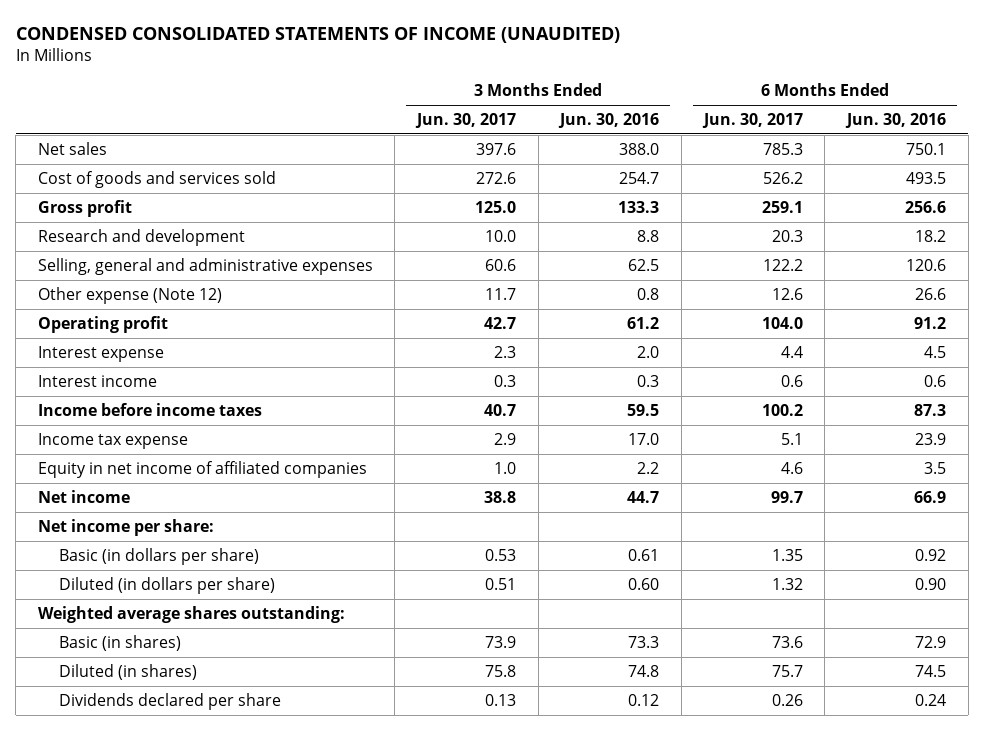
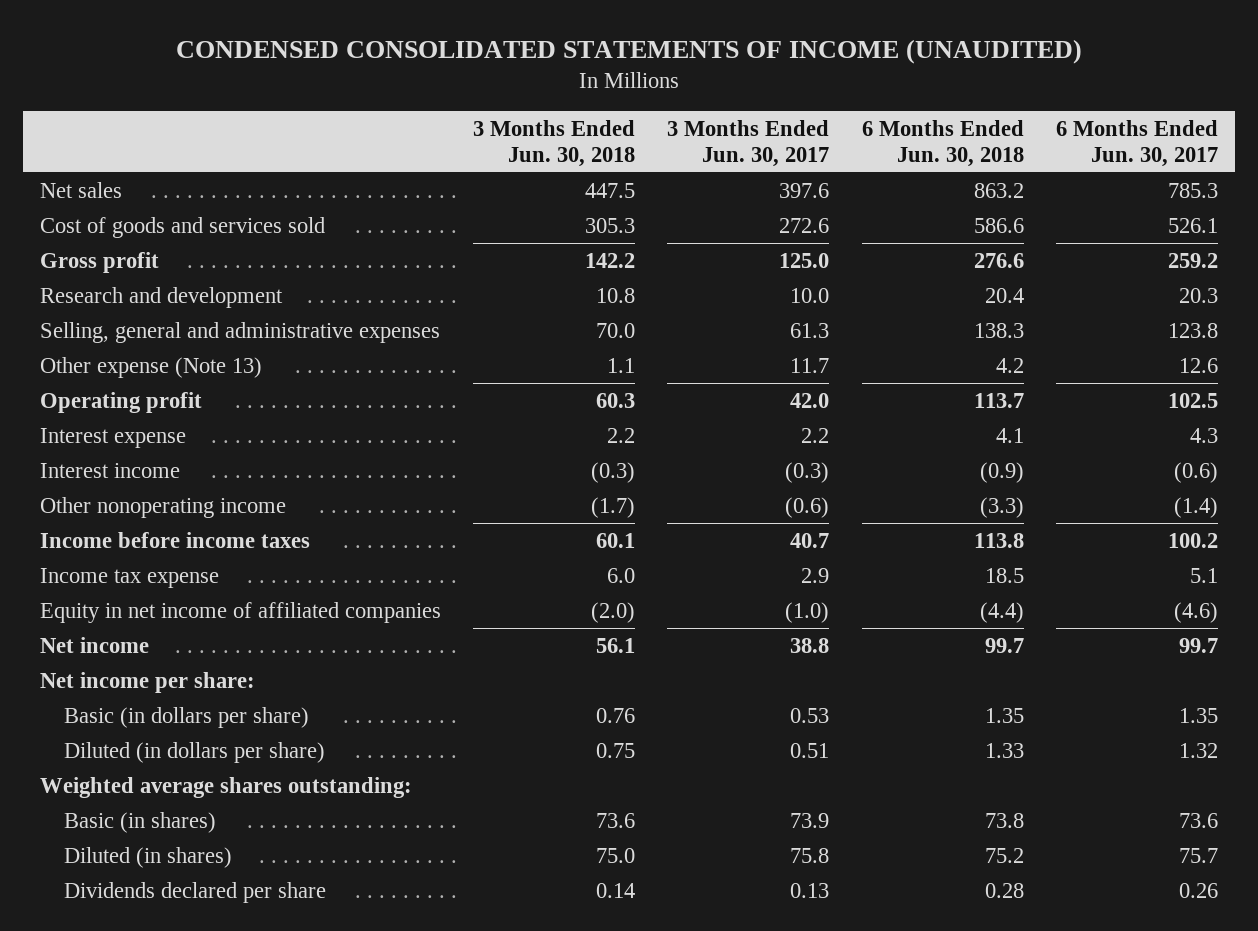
[558,112,660,128] Jun. 30, 2016 -> none
[844,112,946,128] Jun. 30, 2016 -> none
none -> [473,119,636,167] 3 Months Ended Jun. 30, 2018
none -> [861,119,1024,167] 6 Months Ended Jun. 30, 2018
[762,171,803,184] 526.2 -> [1168,217,1219,233] 526.1
[761,200,803,213] 259.1 -> [1168,252,1219,268] 259.2
[485,258,517,271] 60.6 -> [790,322,830,338] 61.3
[762,258,803,271] 122.2 -> [1168,322,1219,338] 123.8
[37,286,222,304] Other expense (Note 12) -> [39,356,262,378] Other expense (Note 13)
[484,316,517,329] 42.7 -> [790,392,830,408] 42.0
[761,316,803,329] 104.0 -> [1168,392,1219,408] 102.5
[494,345,517,358] 2.3 -> [801,427,830,443] 2.2
[780,345,803,358] 4.4 -> [1190,427,1219,443] 4.3
[494,374,517,387] 0.3 -> [785,461,830,483] (0.3)
[780,374,803,387] 0.6 -> [1174,461,1219,483] (0.6)
none -> [39,496,286,518] Other nonoperating income
[494,461,517,474] 1.0 -> [785,601,830,623] (1.0)
[780,461,803,474] 4.6 -> [1174,601,1219,623] (4.6)

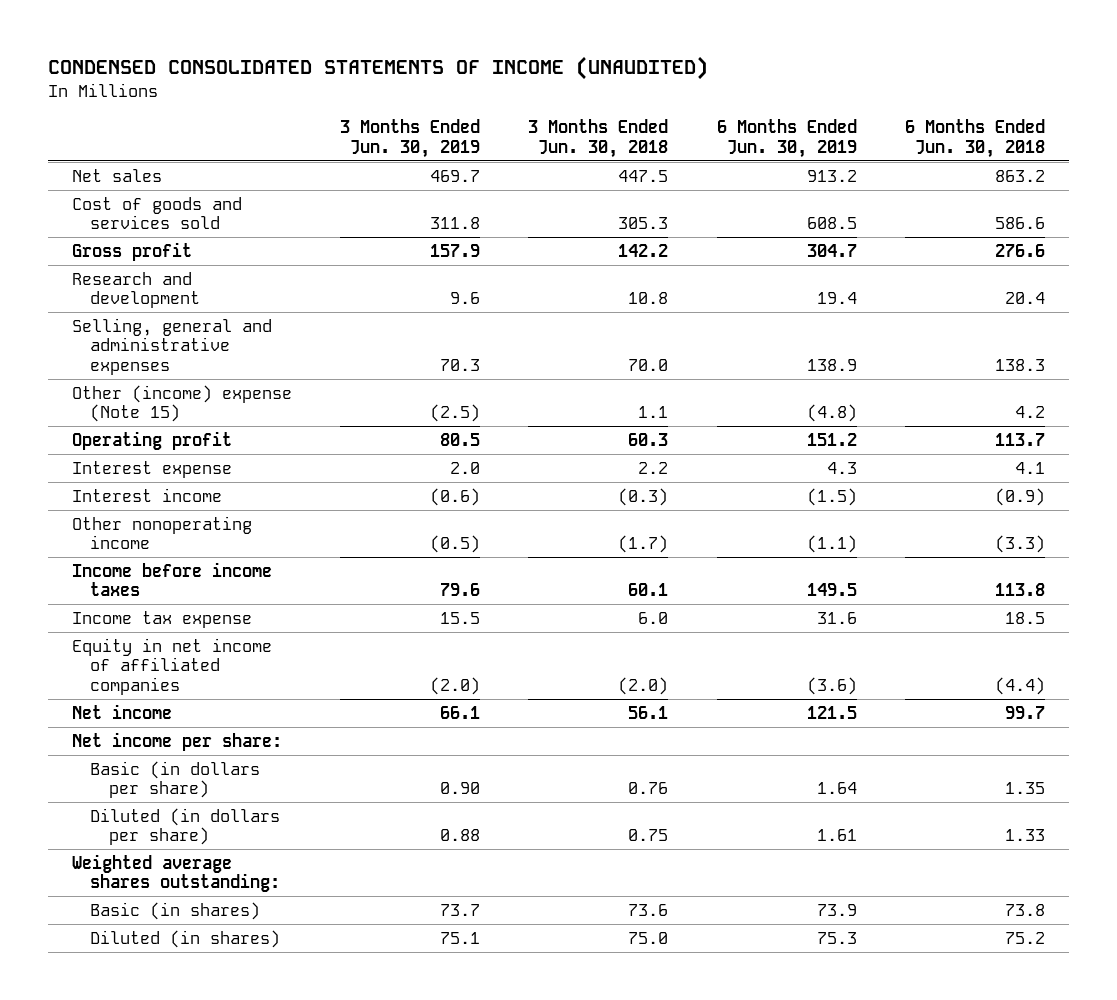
[667,119,830,167] 3 Months Ended Jun. 30, 2017 -> none
[1056,119,1219,167] 6 Months Ended Jun. 30, 2017 -> none
none -> [340,119,481,158] 3 Months Ended Jun. 30, 2019
none -> [716,119,857,158] 6 Months Ended Jun. 30, 2019
[39,356,262,378] Other expense (Note 13) -> [72,384,293,423] Other (income) expense (Note 15)
[64,881,327,903] Dividends declared per share -> none

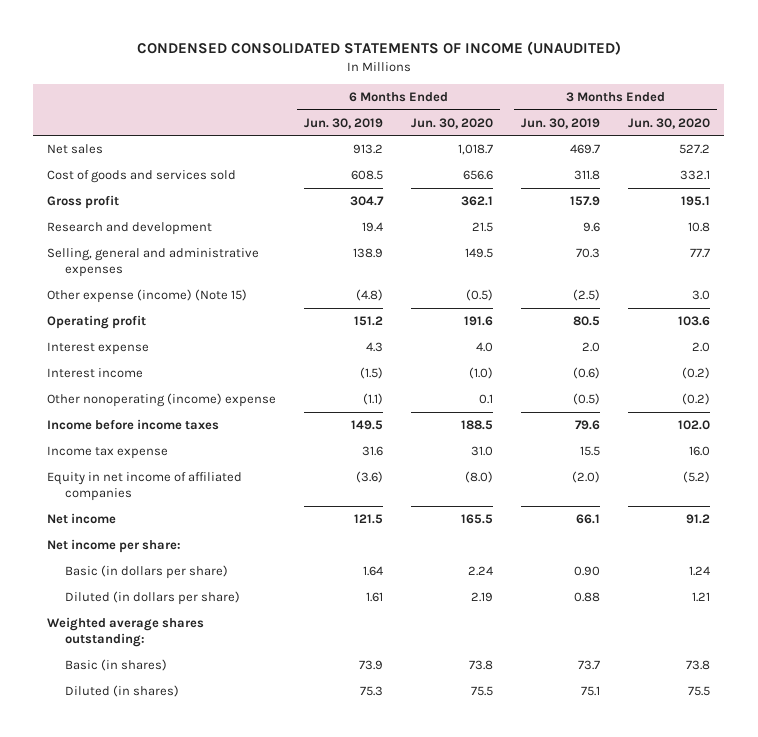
[528,119,669,158] 3 Months Ended Jun. 30, 2018 -> none
[904,119,1045,158] 6 Months Ended Jun. 30, 2018 -> none
none -> [411,117,494,129] Jun. 30, 2020
none -> [628,117,711,129] Jun. 30, 2020
[72,384,293,423] Other (income) expense (Note 15) -> [47,288,248,303] Other expense (income) (Note 15)
[72,515,253,550] Other nonoperating income -> [47,392,277,407] Other nonoperating (income) expense

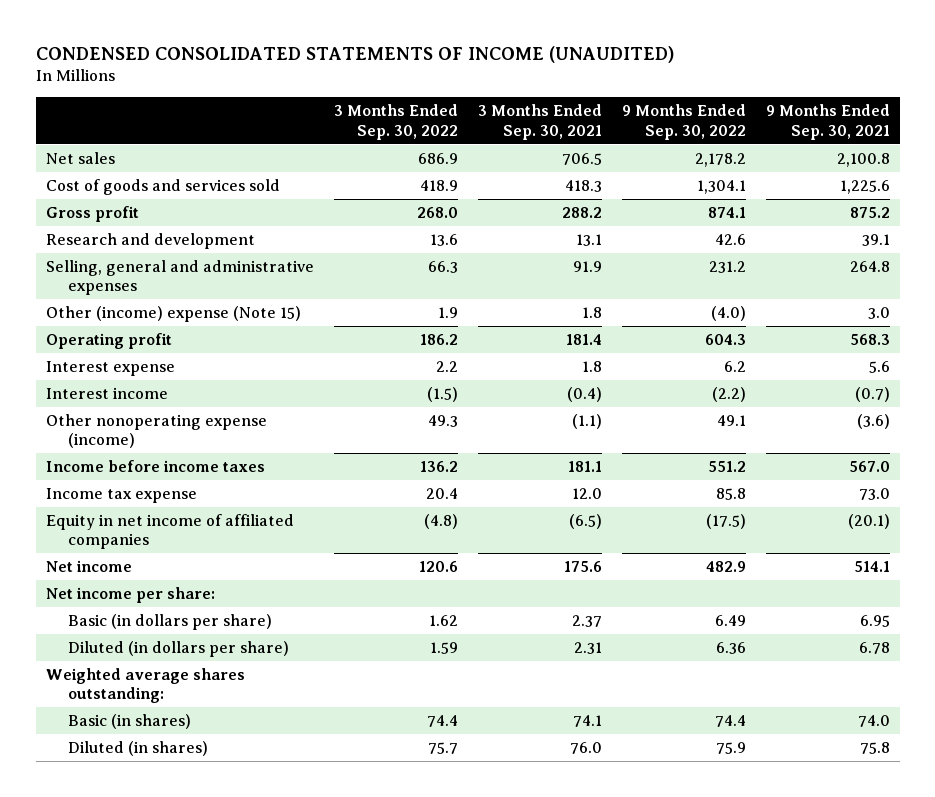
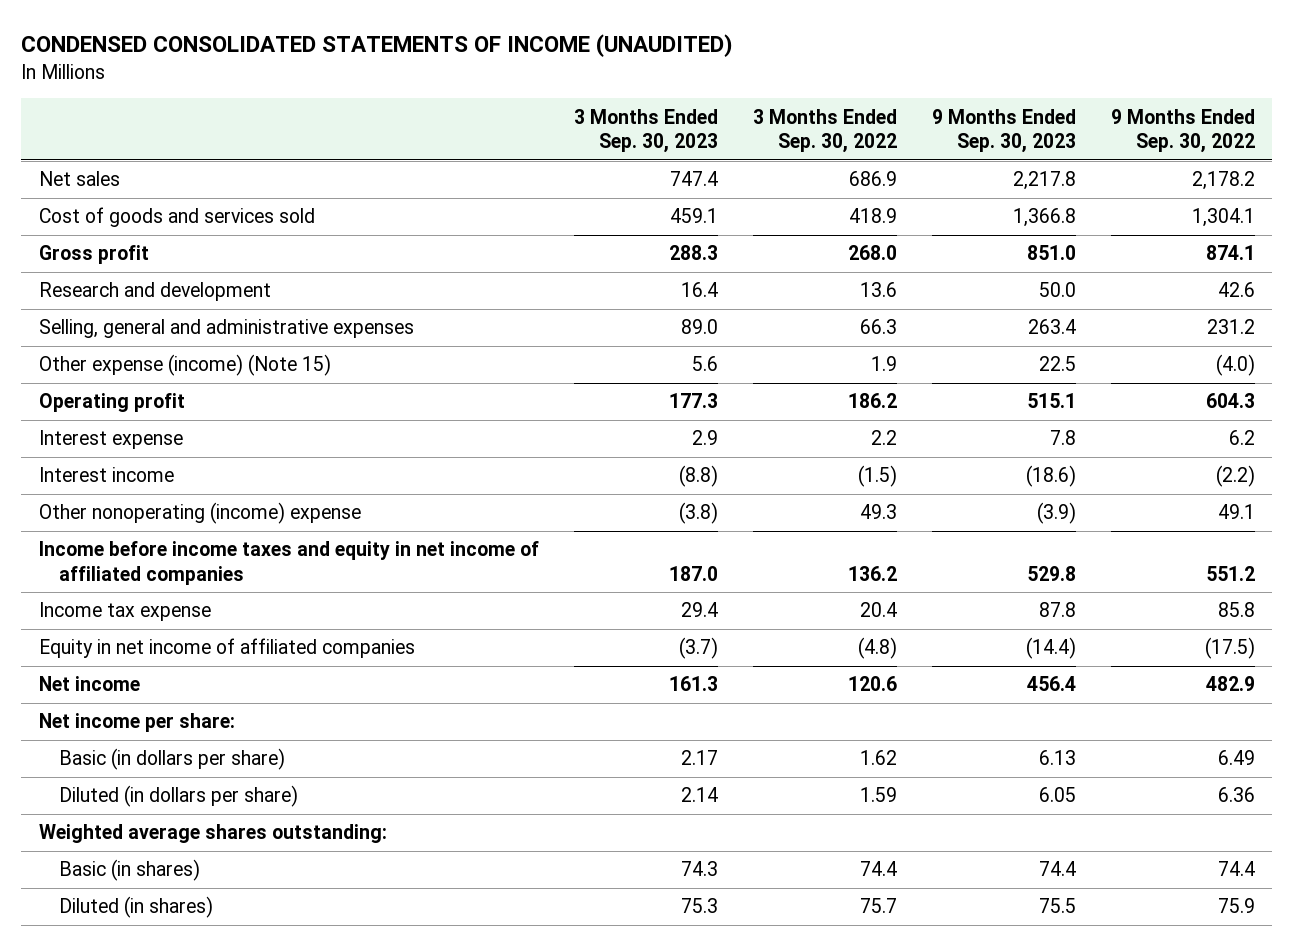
[477,104,602,140] 3 Months Ended Sep. 30, 2021 -> none
[765,104,890,140] 9 Months Ended Sep. 30, 2021 -> none
none -> [573,108,718,154] 3 Months Ended Sep. 30, 2023
none -> [931,108,1076,154] 9 Months Ended Sep. 30, 2023
[45,305,301,322] Other (income) expense (Note 15) -> [38,354,331,377] Other expense (income) (Note 15)
[45,413,267,449] Other nonoperating expense (income) -> [38,502,361,525] Other nonoperating (income) expense
[45,459,265,472] Income before income taxes -> [38,541,539,585] Income before income taxes and equity in net income of affiliated companies

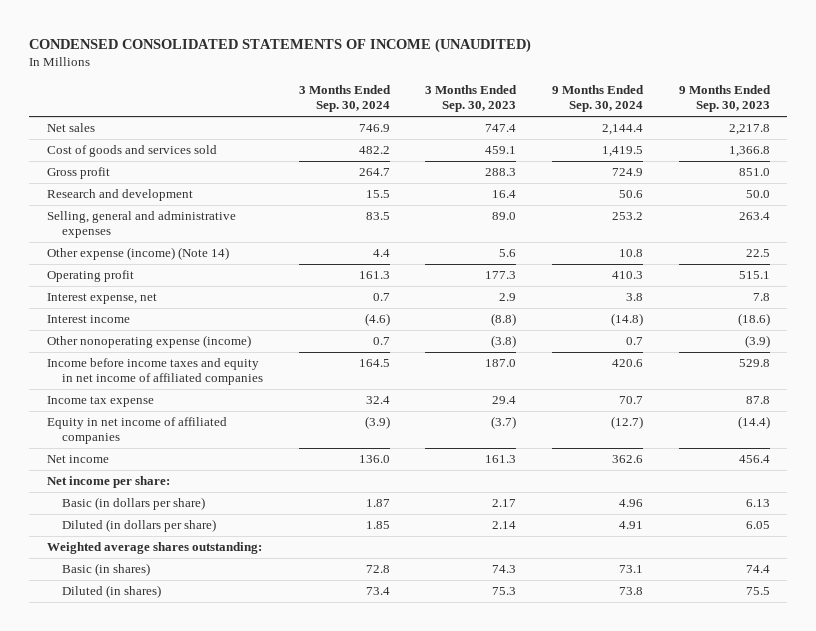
[752,108,897,154] 3 Months Ended Sep. 30, 2022 -> none
[1110,108,1255,154] 9 Months Ended Sep. 30, 2022 -> none
none -> [298,85,391,113] 3 Months Ended Sep. 30, 2024
none -> [551,85,644,113] 9 Months Ended Sep. 30, 2024
[38,354,331,377] Other expense (income) (Note 15) -> [46,247,229,261] Other expense (income) (Note 14)
[38,430,183,450] Interest expense -> [46,293,157,305] Interest expense, net
[38,502,361,525] Other nonoperating (income) expense -> [46,335,251,349] Other nonoperating expense (income)

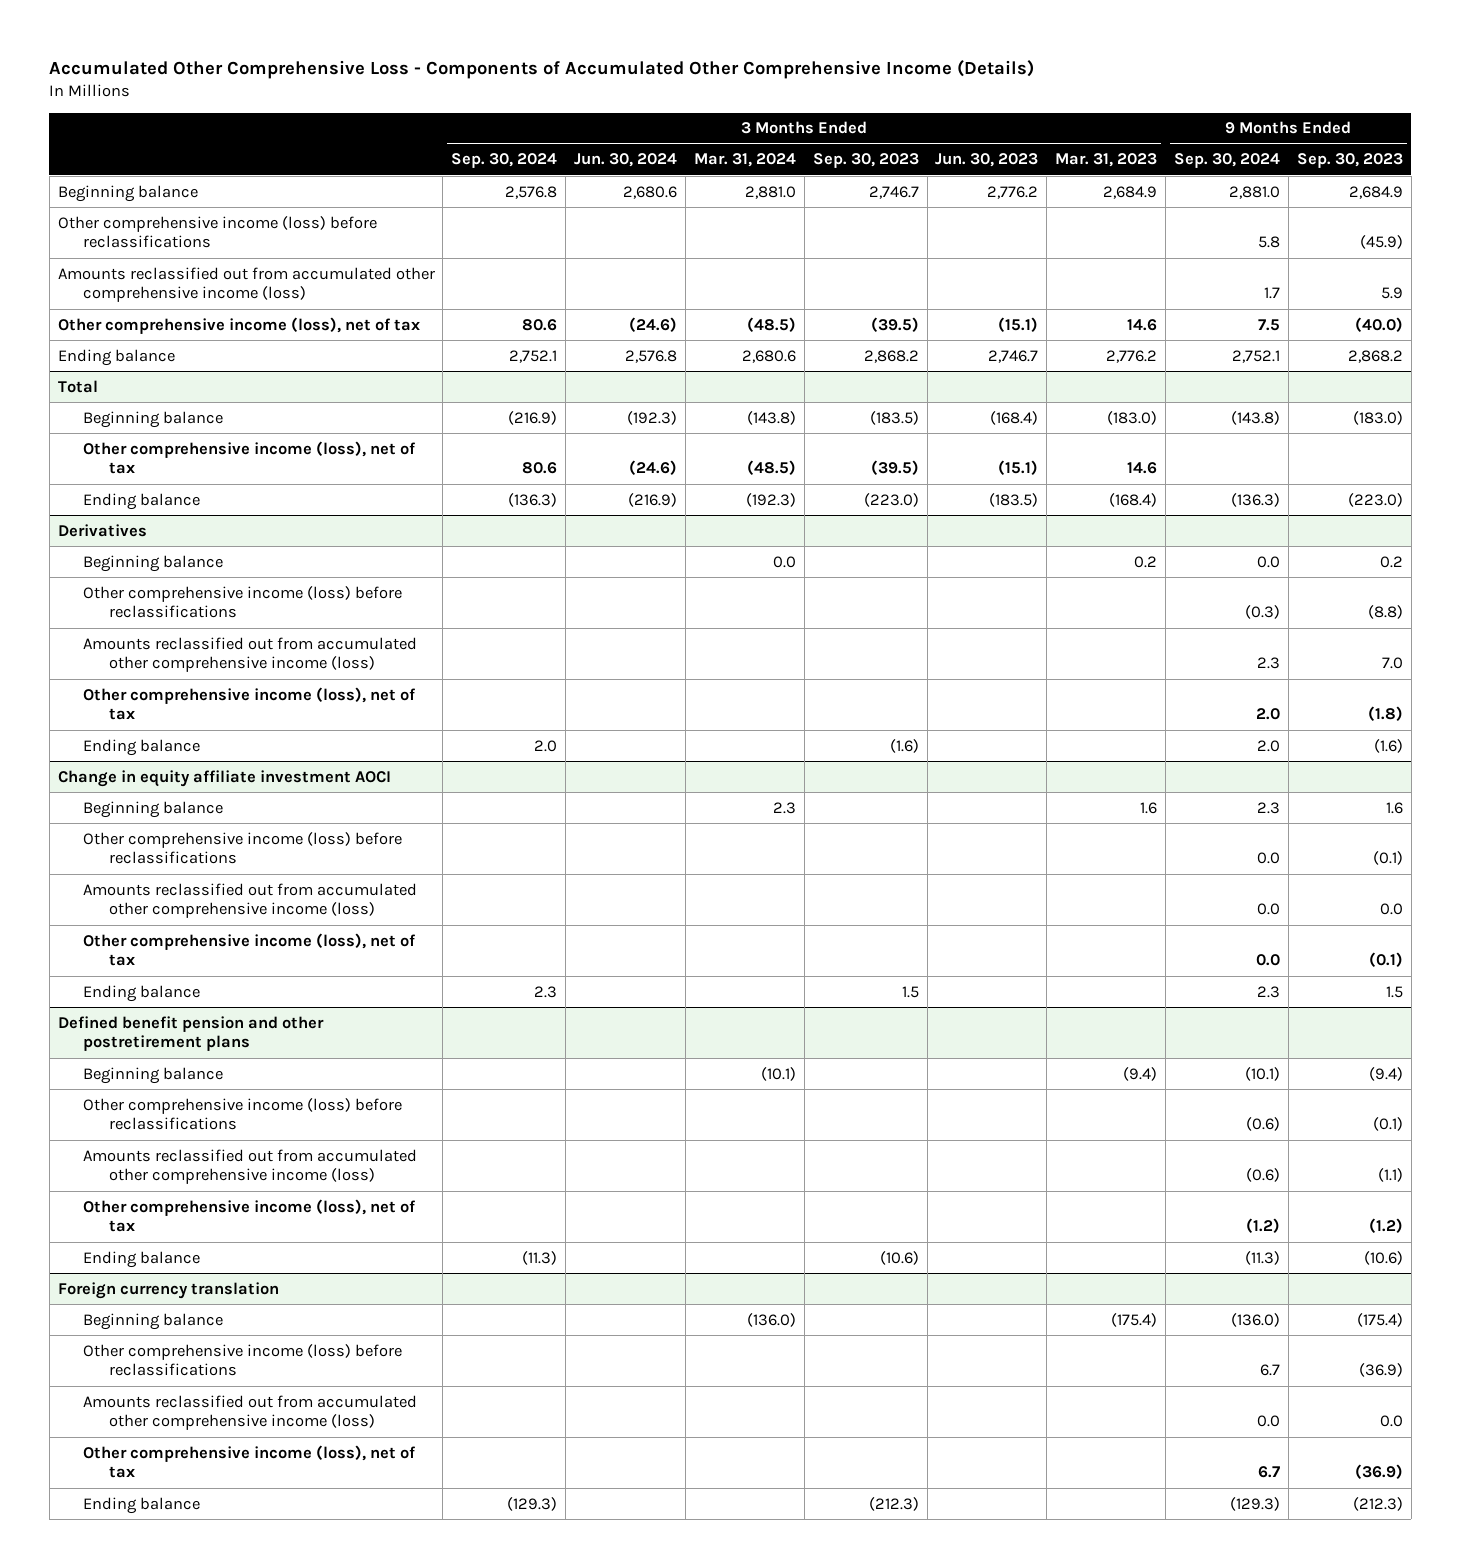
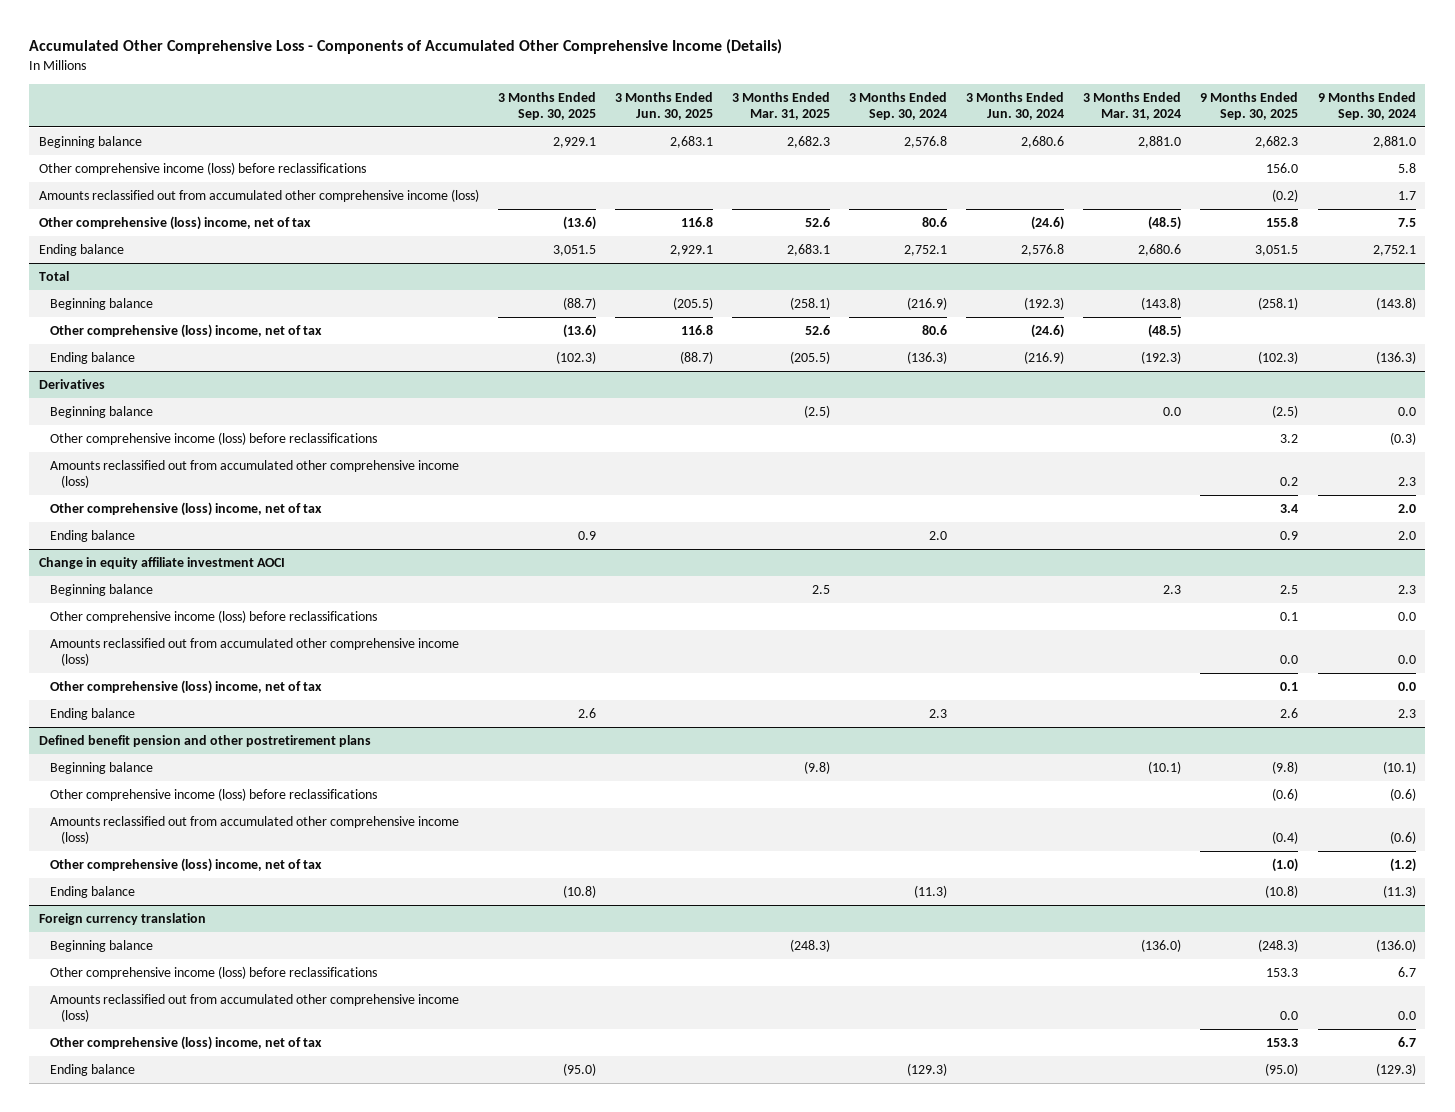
[812,153,919,169] Sep. 30, 2023 -> none
[935,153,1039,168] Jun. 30, 2023 -> none
[1055,153,1158,168] Mar. 31, 2023 -> none
[1296,153,1403,169] Sep. 30, 2023 -> none
none -> [498,91,597,120] 3 Months Ended Sep. 30, 2025
none -> [615,91,714,120] 3 Months Ended Jun. 30, 2025
none -> [732,91,831,120] 3 Months Ended Mar. 31, 2025
none -> [1200,91,1299,120] 9 Months Ended Sep. 30, 2025
[57,316,420,334] Other comprehensive income (loss), net of tax -> [38,215,311,230] Other comprehensive (loss) income, net of tax
[83,440,417,475] Other comprehensive income (loss), net of tax -> [50,323,323,338] Other comprehensive (loss) income, net of tax
[83,686,417,721] Other comprehensive income (loss), net of tax -> [50,501,323,516] Other comprehensive (loss) income, net of tax
[83,932,417,967] Other comprehensive income (loss), net of tax -> [50,679,323,694] Other comprehensive (loss) income, net of tax
[83,1198,417,1233] Other comprehensive income (loss), net of tax -> [50,857,323,872] Other comprehensive (loss) income, net of tax
[83,1444,417,1479] Other comprehensive income (loss), net of tax -> [50,1035,323,1050] Other comprehensive (loss) income, net of tax

